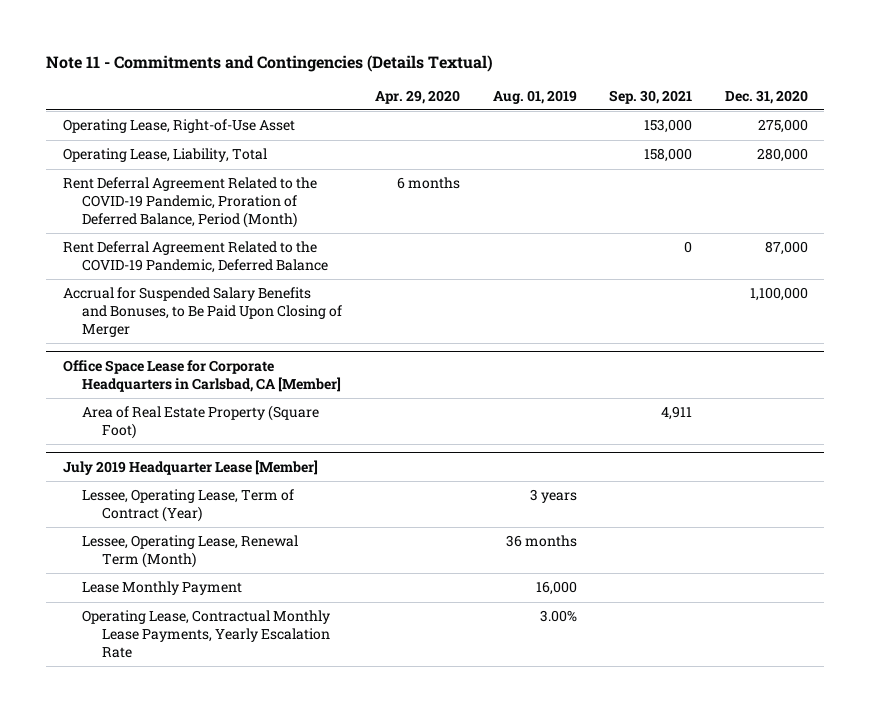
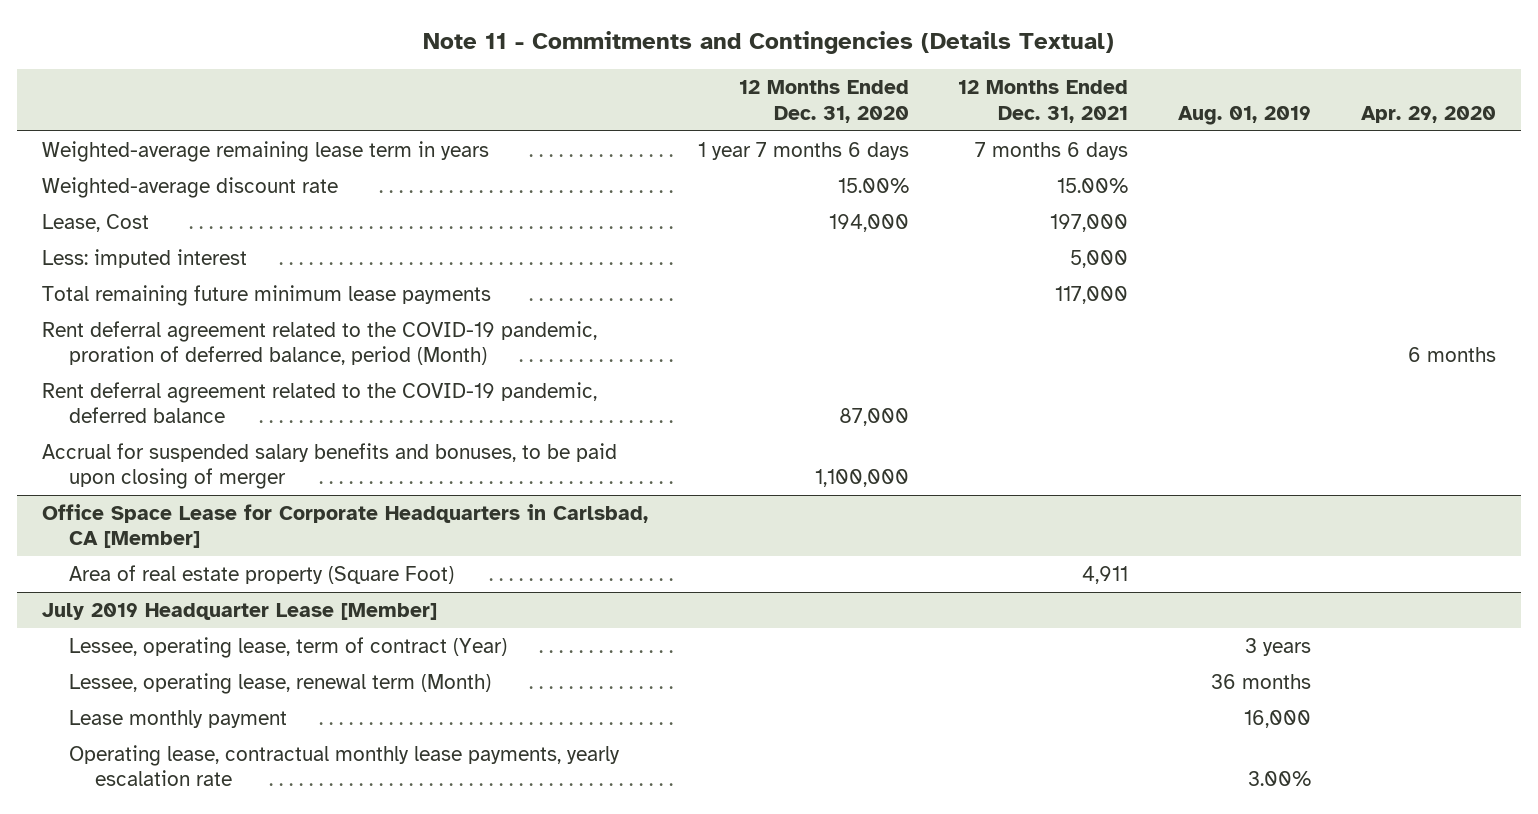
[609,89,693,104] Sep. 30, 2021 -> none
[724,89,808,104] Dec. 31, 2020 -> none
none -> [738,80,909,123] 12 Months Ended Dec. 31, 2020
none -> [958,80,1129,123] 12 Months Ended Dec. 31, 2021
[62,119,295,134] Operating Lease, Right-of-Use Asset -> none
[62,148,267,163] Operating Lease, Liability, Total -> none
none -> [41,140,489,162] Weighted-average remaining lease term in years
none -> [41,176,338,198] Weighted-average discount rate
none -> [41,213,149,232] Lease, Cost
none -> [41,248,247,268] Less: imputed interest
none -> [41,284,491,306] Total remaining future minimum lease payments
[62,177,317,228] Rent Deferral Agreement Related to the COVID-19 Pandemic, Proration of Deferred Balance, Period (Month) -> [41,320,597,366] Rent deferral agreement related to the COVID-19 pandemic, proration of deferred balance, period (Month)
[62,241,329,273] Rent Deferral Agreement Related to the COVID-19 Pandemic, Deferred Balance -> [41,381,597,424] Rent deferral agreement related to the COVID-19 pandemic, deferred balance
[62,287,343,337] Accrual for Suspended Salary Benefits and Bonuses, to Be Paid Upon Closing of Merger -> [41,442,617,490] Accrual for suspended salary benefits and bonuses, to be paid upon closing of merger
[82,405,320,439] Area of Real Estate Property (Square Foot) -> [68,564,454,584] Area of real estate property (Square Foot)
[82,489,295,522] Lessee, Operating Lease, Term of Contract (Year) -> [68,636,507,658] Lessee, operating lease, term of contract (Year)
[82,535,299,568] Lessee, Operating Lease, Renewal Term (Month) -> [68,672,491,694] Lessee, operating lease, renewal term (Month)
[82,581,243,596] Lease Monthly Payment -> [68,709,287,728] Lease monthly payment
[82,610,331,658] Operating Lease, Contractual Monthly Lease Payments, Yearly Escalation Rate -> [68,744,620,787] Operating lease, contractual monthly lease payments, yearly escalation rate

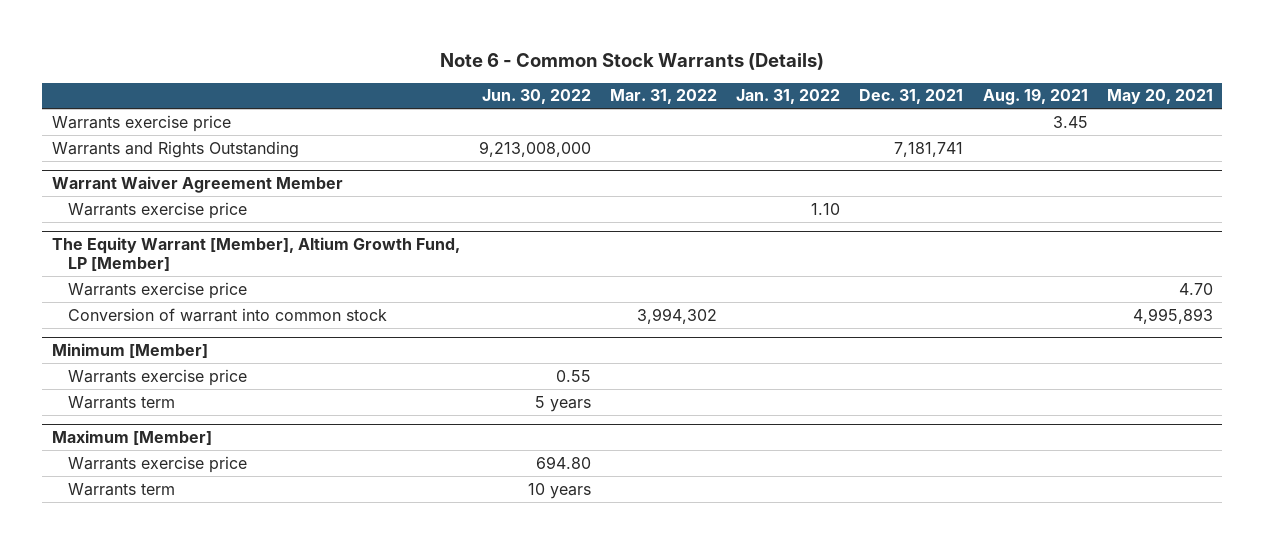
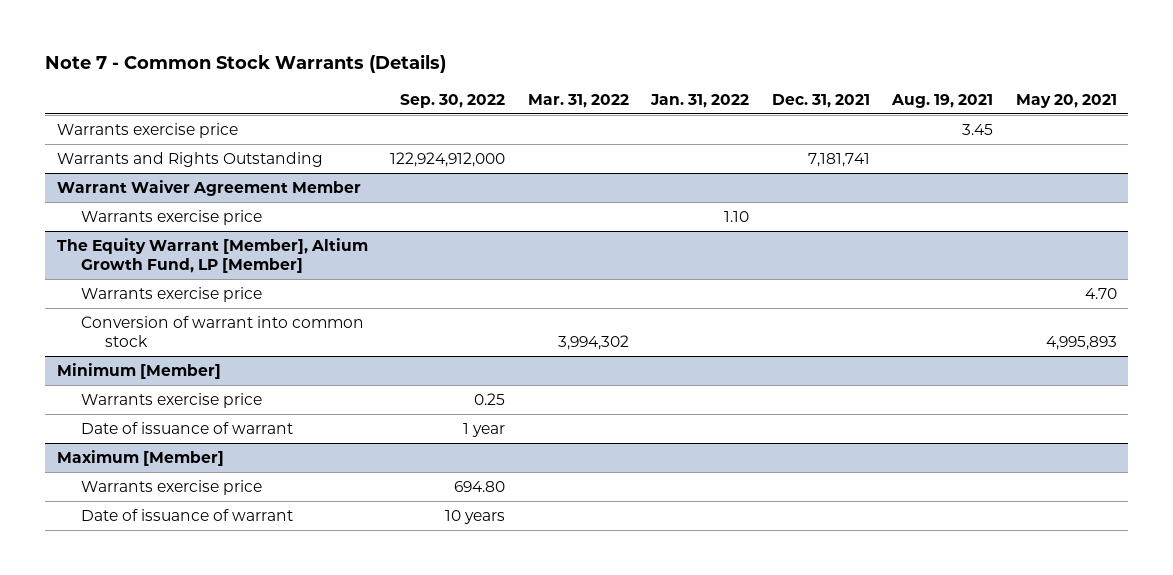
[440,52,825,70] Note 6 - Common Stock Warrants (Details) -> [45,54,447,74] Note 7 - Common Stock Warrants (Details)
[481,89,591,105] Jun. 30, 2022 -> none
none -> [400,93,506,108] Sep. 30, 2022
[67,395,175,409] Warrants term -> [80,421,293,434] Date of issuance of warrant
[67,482,175,496] Warrants term -> [80,508,293,521] Date of issuance of warrant

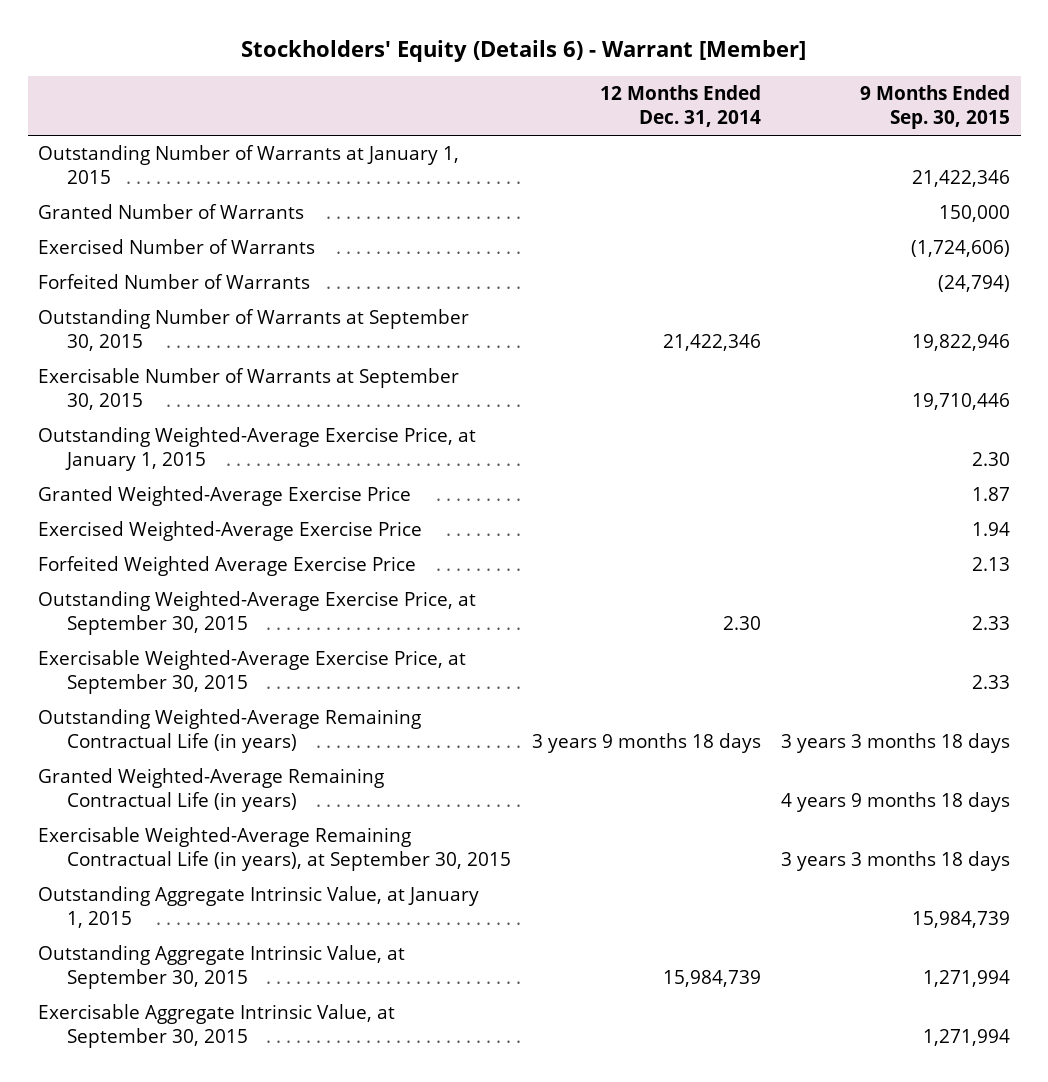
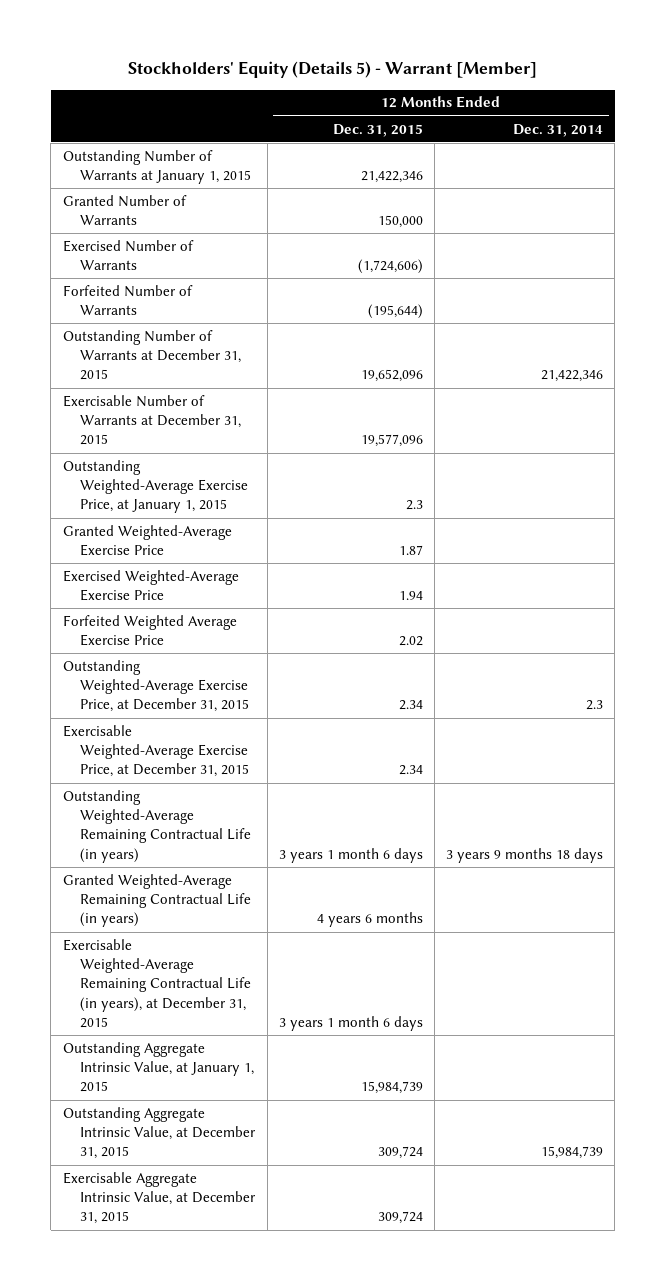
[241,40,807,63] Stockholders' Equity (Details 6) - Warrant [Member] -> [127,61,537,79] Stockholders' Equity (Details 5) - Warrant [Member]
[860,85,1011,130] 9 Months Ended Sep. 30, 2015 -> none
none -> [332,123,423,137] Dec. 31, 2015
[37,309,469,352] Outstanding Number of Warrants at September 30, 2015 -> [62,329,242,381] Outstanding Number of Warrants at December 31, 2015
[37,368,459,411] Exercisable Number of Warrants at September 30, 2015 -> [62,394,242,446] Exercisable Number of Warrants at December 31, 2015
[37,591,476,636] Outstanding Weighted-Average Exercise Price, at September 30, 2015 -> [62,659,250,713] Outstanding Weighted-Average Exercise Price, at December 31, 2015
[722,616,761,631] 2.30 -> [585,700,603,711] 2.3
[37,650,466,695] Exercisable Weighted-Average Exercise Price, at September 30, 2015 -> [62,724,250,778] Exercisable Weighted-Average Exercise Price, at December 31, 2015
[37,827,511,872] Exercisable Weighted-Average Remaining Contractual Life (in years), at September 30, 2015 -> [62,938,252,1028] Exercisable Weighted-Average Remaining Contractual Life (in years), at December 31, 2015
[37,945,405,990] Outstanding Aggregate Intrinsic Value, at September 30, 2015 -> [62,1106,257,1160] Outstanding Aggregate Intrinsic Value, at December 31, 2015
[37,1004,395,1049] Exercisable Aggregate Intrinsic Value, at September 30, 2015 -> [62,1171,257,1225] Exercisable Aggregate Intrinsic Value, at December 31, 2015

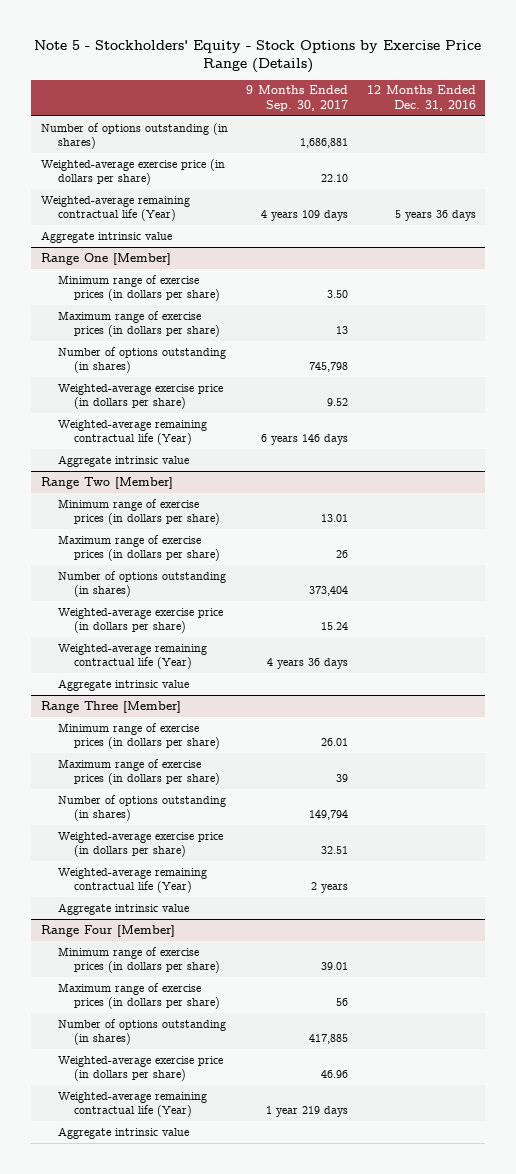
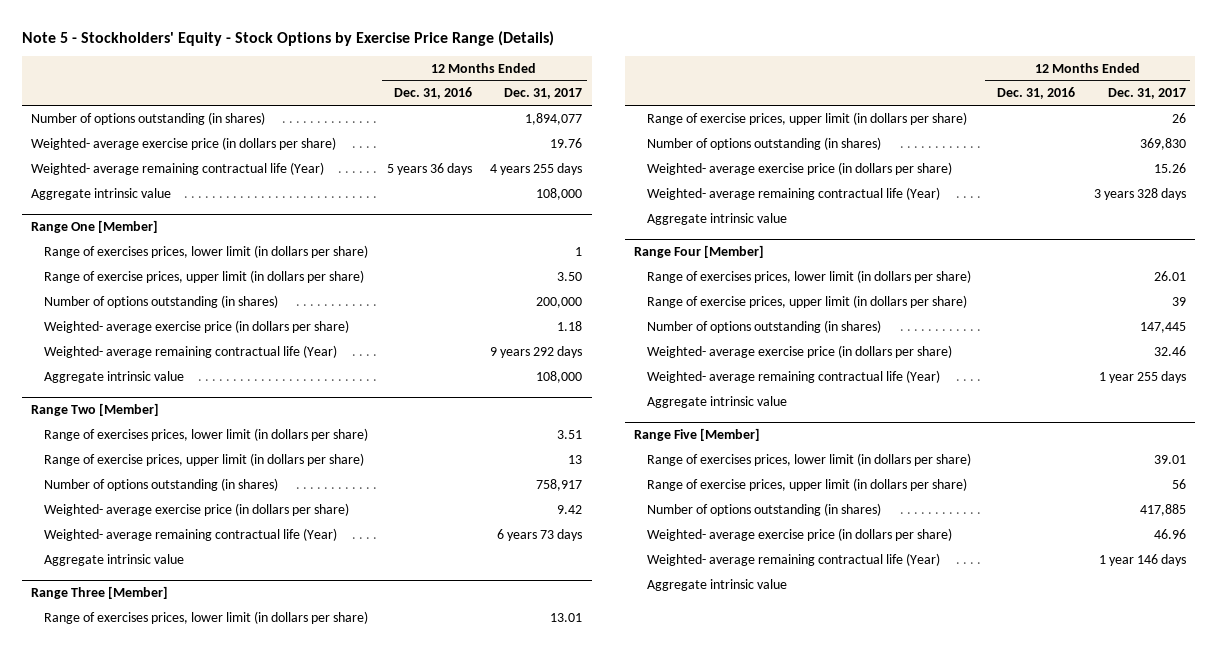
[246,85,349,111] 9 Months Ended Sep. 30, 2017 -> none
none -> [504,88,583,100] Dec. 31, 2017
[40,158,225,186] Weighted-average exercise price (in dollars per share) -> [31,136,337,150] Weighted- average exercise price (in dollars per share)
[40,195,190,222] Weighted-average remaining contractual life (Year) -> [31,161,325,175] Weighted- average remaining contractual life (Year)
[57,274,221,302] Minimum range of exercise prices (in dollars per share) -> [43,244,368,258] Range of exercises prices, lower limit (in dollars per share)
[57,310,221,338] Maximum range of exercise prices (in dollars per share) -> [43,269,364,283] Range of exercise prices, upper limit (in dollars per share)
[57,383,223,410] Weighted-average exercise price (in dollars per share) -> [43,319,349,333] Weighted- average exercise price (in dollars per share)
[57,419,207,446] Weighted-average remaining contractual life (Year) -> [43,344,337,358] Weighted- average remaining contractual life (Year)
[57,498,221,526] Minimum range of exercise prices (in dollars per share) -> [43,427,368,441] Range of exercises prices, lower limit (in dollars per share)
[57,534,221,562] Maximum range of exercise prices (in dollars per share) -> [43,452,364,466] Range of exercise prices, upper limit (in dollars per share)
[57,607,223,634] Weighted-average exercise price (in dollars per share) -> [43,502,349,516] Weighted- average exercise price (in dollars per share)
[57,643,207,670] Weighted-average remaining contractual life (Year) -> [43,527,337,541] Weighted- average remaining contractual life (Year)
[57,722,221,750] Minimum range of exercise prices (in dollars per share) -> [43,610,368,624] Range of exercises prices, lower limit (in dollars per share)
[57,758,221,786] Maximum range of exercise prices (in dollars per share) -> [647,111,968,125] Range of exercise prices, upper limit (in dollars per share)
[57,831,223,858] Weighted-average exercise price (in dollars per share) -> [647,161,953,175] Weighted- average exercise price (in dollars per share)
[57,867,207,894] Weighted-average remaining contractual life (Year) -> [647,186,941,200] Weighted- average remaining contractual life (Year)
[57,946,221,974] Minimum range of exercise prices (in dollars per share) -> [647,269,972,283] Range of exercises prices, lower limit (in dollars per share)
[57,982,221,1010] Maximum range of exercise prices (in dollars per share) -> [647,294,968,308] Range of exercise prices, upper limit (in dollars per share)
[57,1055,223,1082] Weighted-average exercise price (in dollars per share) -> [647,344,953,358] Weighted- average exercise price (in dollars per share)
[57,1091,207,1118] Weighted-average remaining contractual life (Year) -> [647,369,941,383] Weighted- average remaining contractual life (Year)
none -> [634,427,761,441] Range Five [Member]
none -> [647,452,972,466] Range of exercises prices, lower limit (in dollars per share)
none -> [647,477,968,491] Range of exercise prices, upper limit (in dollars per share)
none -> [647,502,882,516] Number of options outstanding (in shares)
none -> [647,527,953,541] Weighted- average exercise price (in dollars per share)
none -> [647,552,941,566] Weighted- average remaining contractual life (Year)
none -> [647,578,788,591] Aggregate intrinsic value

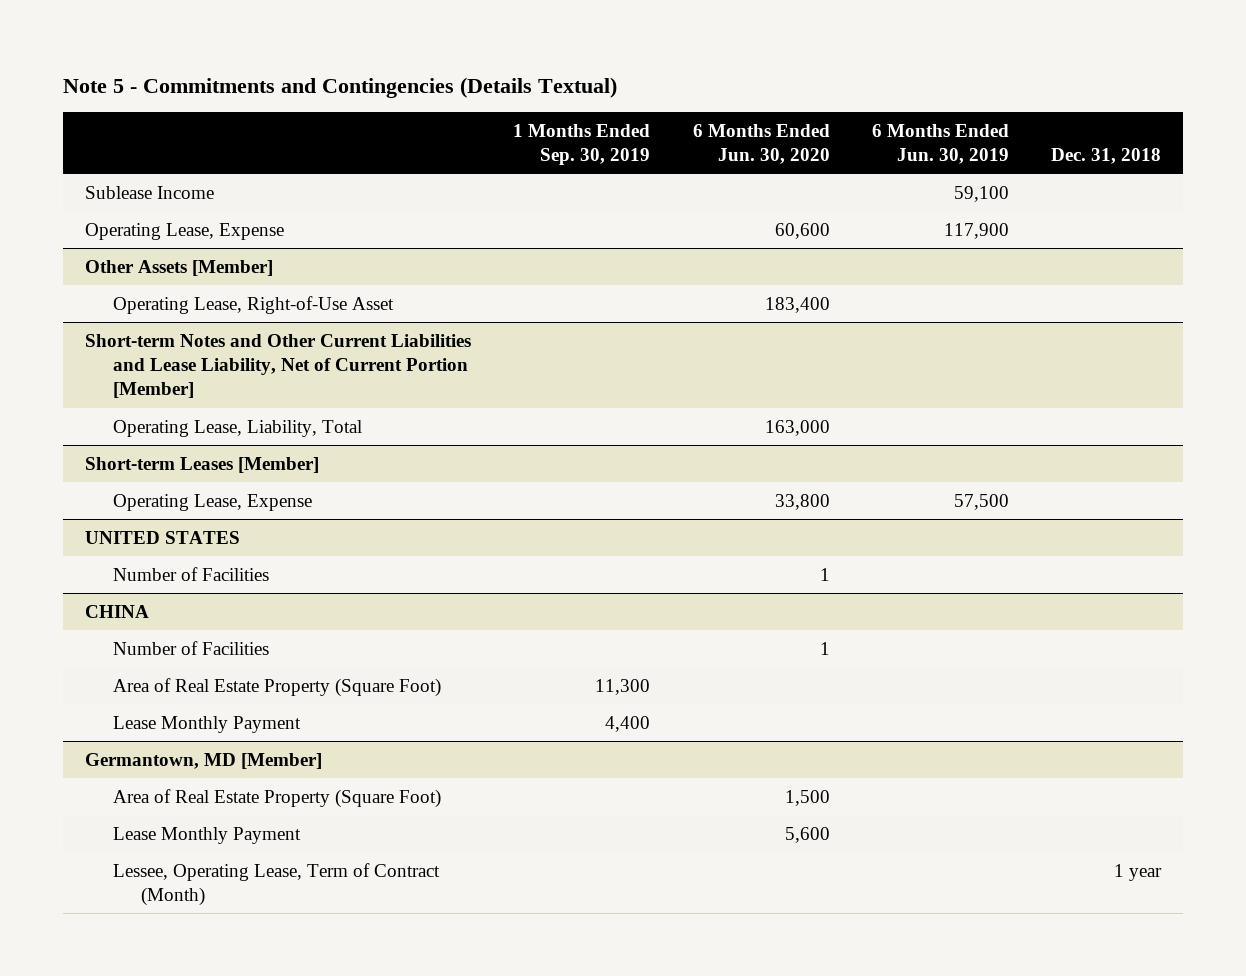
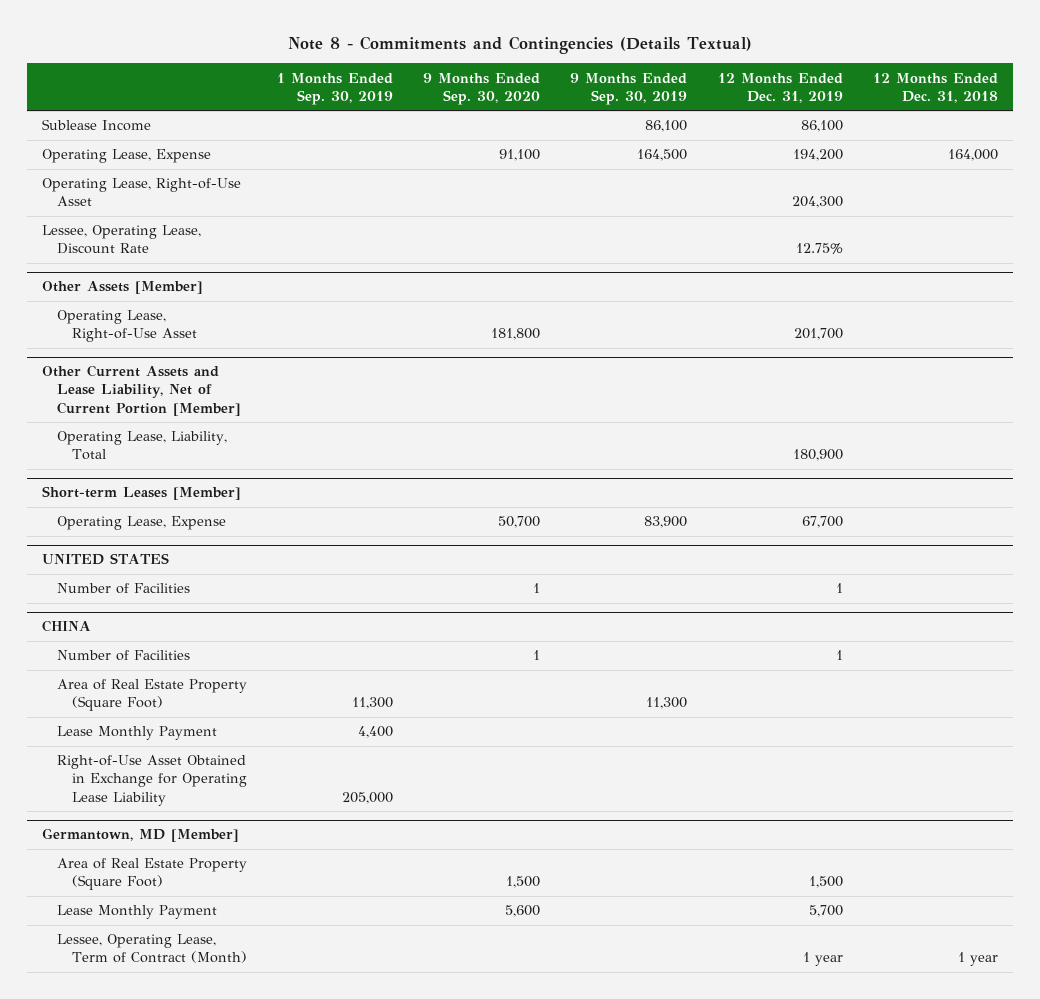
[63,77,618,99] Note 5 - Commitments and Contingencies (Details Textual) -> [287,36,752,55] Note 8 - Commitments and Contingencies (Details Textual)
[692,123,830,165] 6 Months Ended Jun. 30, 2020 -> none
[871,123,1009,165] 6 Months Ended Jun. 30, 2019 -> none
[1051,148,1162,165] Dec. 31, 2018 -> none
none -> [423,72,541,105] 9 Months Ended Sep. 30, 2020
none -> [570,72,688,105] 9 Months Ended Sep. 30, 2019
none -> [717,72,843,103] 12 Months Ended Dec. 31, 2019
none -> [872,72,998,103] 12 Months Ended Dec. 31, 2018
none -> [42,178,242,207] Operating Lease, Right-of-Use Asset
none -> [42,225,202,255] Lessee, Operating Lease, Discount Rate
[84,333,471,399] Short-term Notes and Other Current Liabilities and Lease Liability, Net of Current Portion [Member] -> none
[112,419,362,437] Operating Lease, Liability, Total -> none
none -> [42,365,241,416] Other Current Assets and Lease Liability, Net of Current Portion [Member]
none -> [56,431,227,461] Operating Lease, Liability, Total
none -> [56,755,247,806] Right-of-Use Asset Obtained in Exchange for Operating Lease Liability

